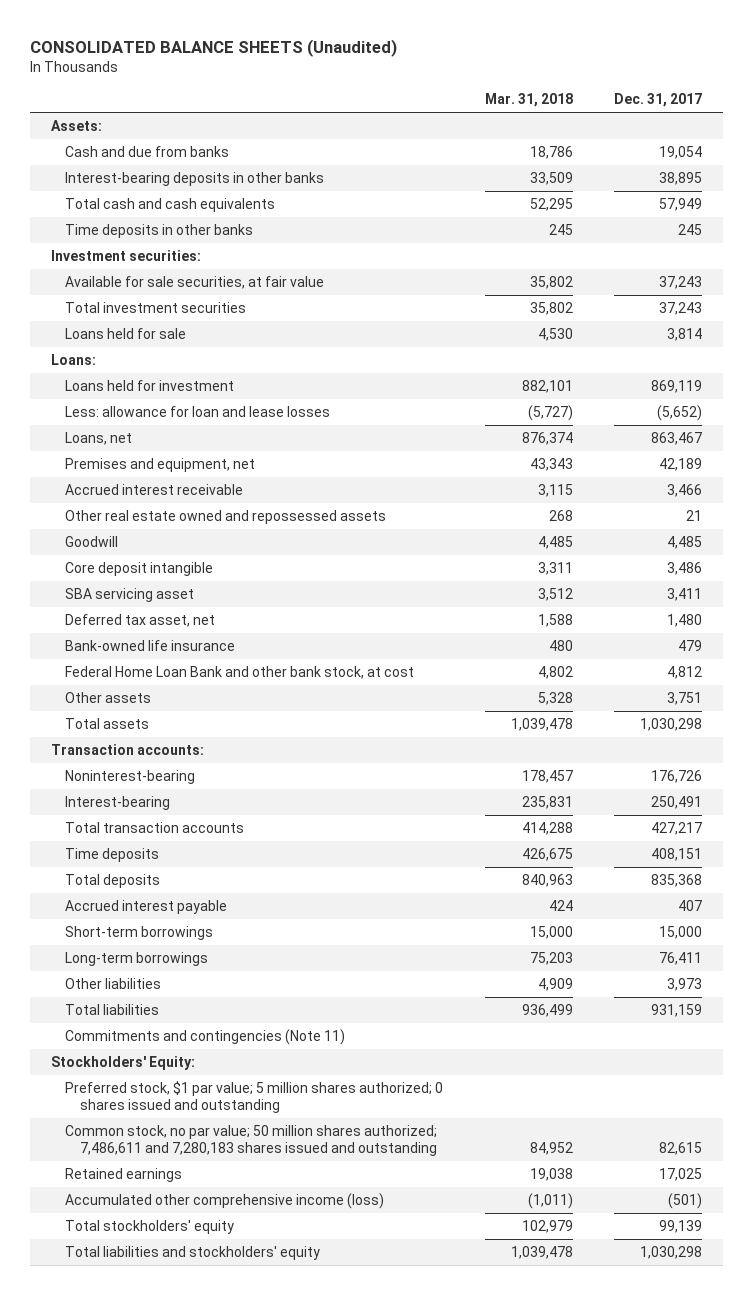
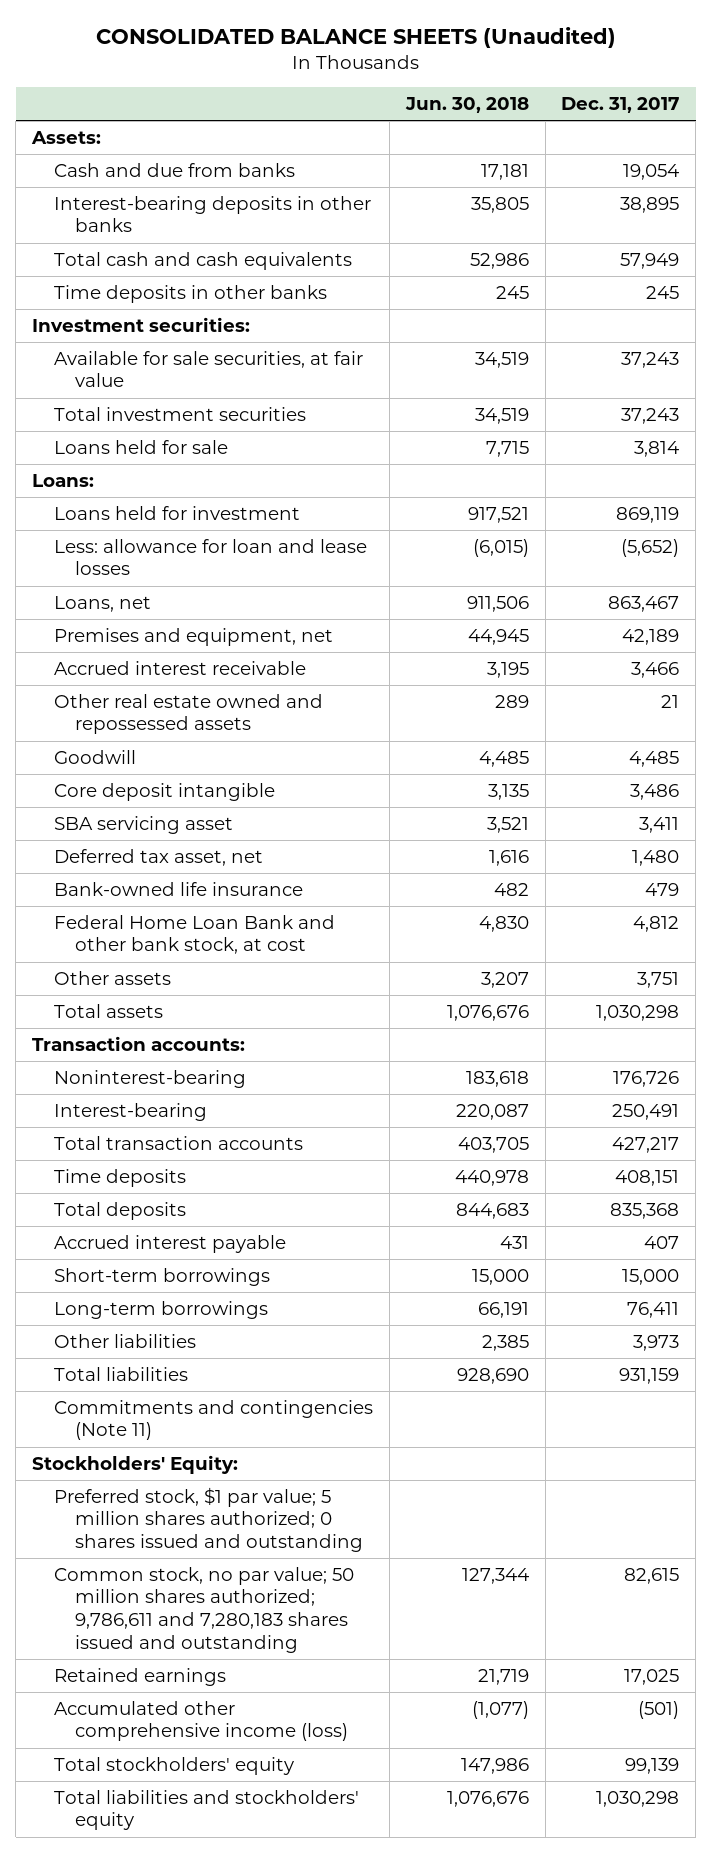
[484,93,573,108] Mar. 31, 2018 -> none
none -> [404,97,529,114] Jun. 30, 2018
[65,1125,438,1157] Common stock, no par value; 50 million shares authorized; 7,486,611 and 7,280,183 shares issued and outstanding -> [53,1566,354,1653] Common stock, no par value; 50 million shares authorized; 9,786,611 and 7,280,183 shares issued and outstanding

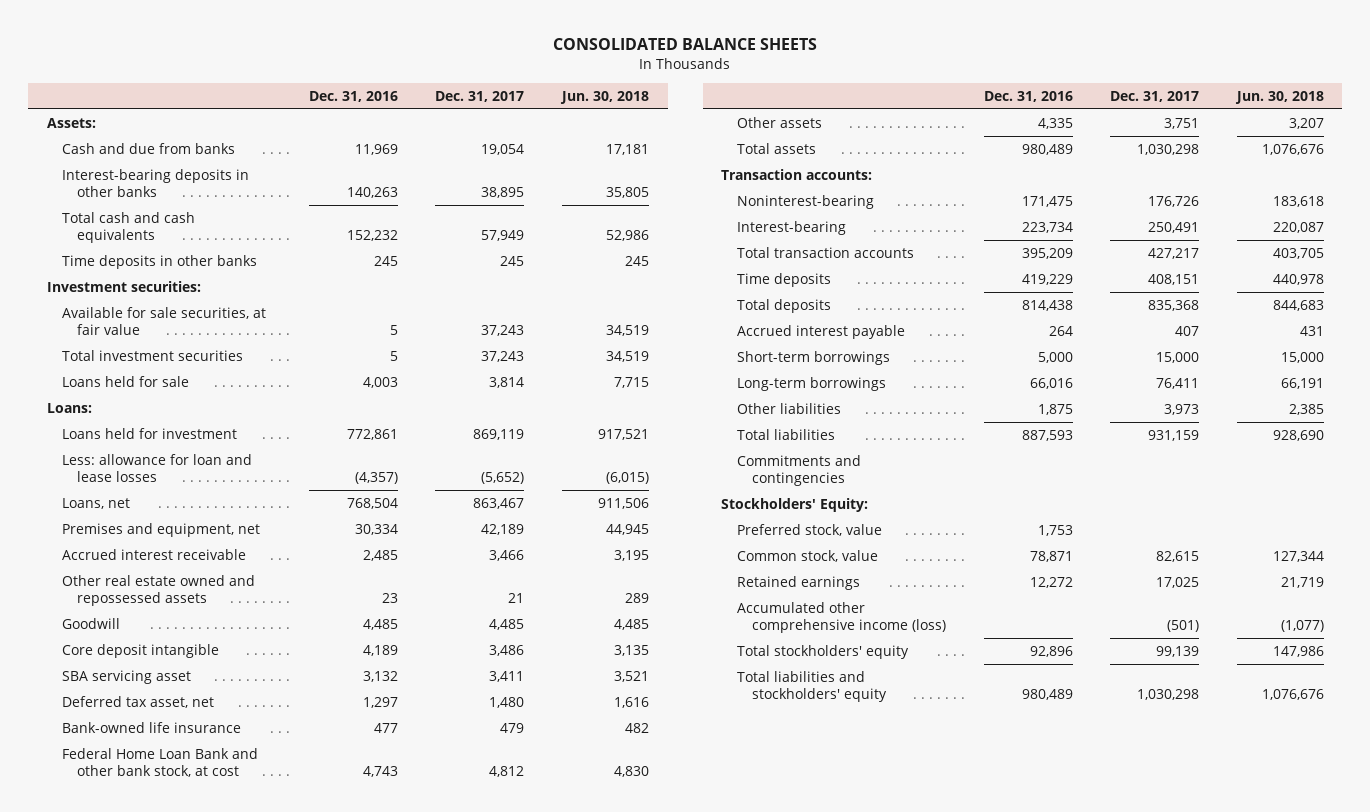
[95,26,616,48] CONSOLIDATED BALANCE SHEETS (Unaudited) -> [553,37,818,50] CONSOLIDATED BALANCE SHEETS
none -> [308,90,398,102] Dec. 31, 2016
[53,1399,373,1441] Commitments and contingencies (Note 11) -> [736,454,861,487] Commitments and contingencies
[53,1486,364,1553] Preferred stock, $1 par value; 5 million shares authorized; 0 shares issued and outstanding -> [736,523,882,536] Preferred stock, value
[53,1566,354,1653] Common stock, no par value; 50 million shares authorized; 9,786,611 and 7,280,183 shares issued and outstanding -> [736,549,878,562] Common stock, value

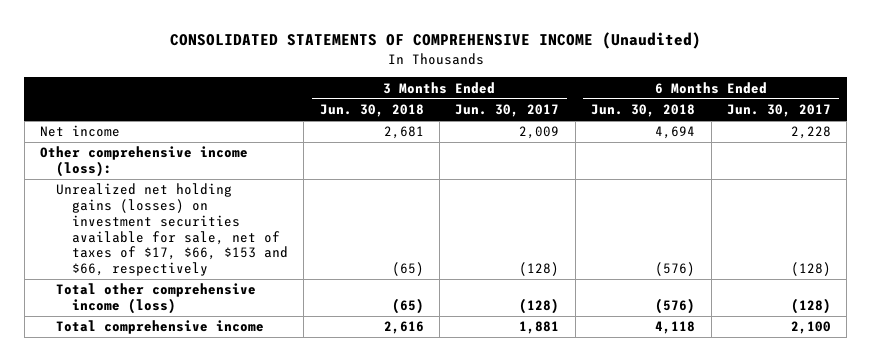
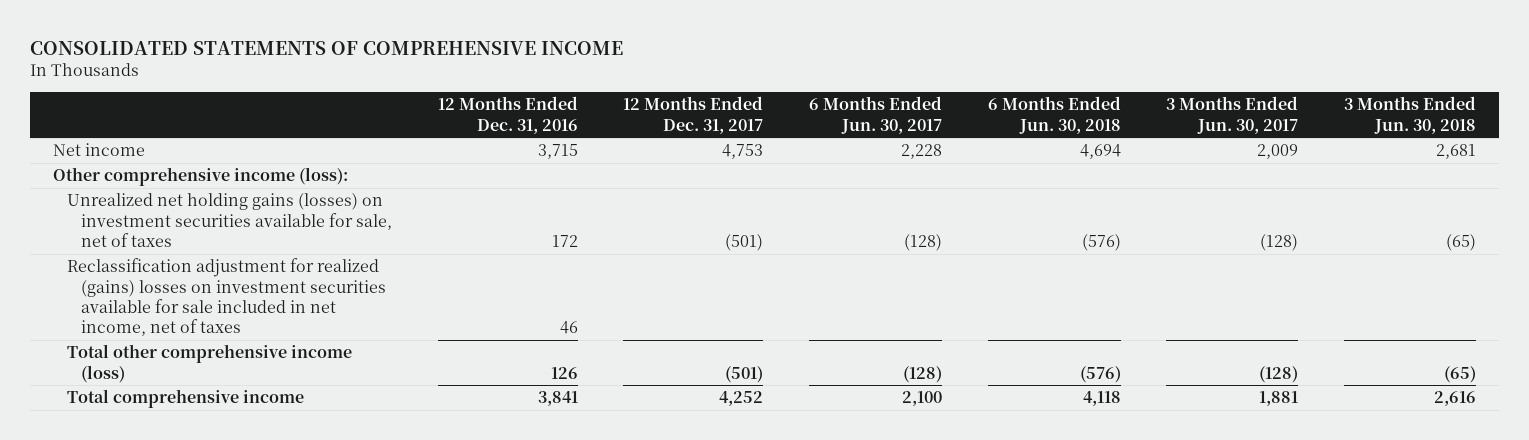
[169,32,701,50] CONSOLIDATED STATEMENTS OF COMPREHENSIVE INCOME (Unaudited) -> [30,40,624,55] CONSOLIDATED STATEMENTS OF COMPREHENSIVE INCOME
none -> [437,96,578,134] 12 Months Ended Dec. 31, 2016
none -> [623,96,764,134] 12 Months Ended Dec. 31, 2017
[55,183,288,276] Unrealized net holding gains (losses) on investment securities available for sale, net of taxes of $17, $66, $153 and $66, respectively -> [66,193,392,247] Unrealized net holding gains (losses) on investment securities available for sale, net of taxes
none -> [66,258,386,337] Reclassification adjustment for realized (gains) losses on investment securities available for sale included in net income, net of taxes

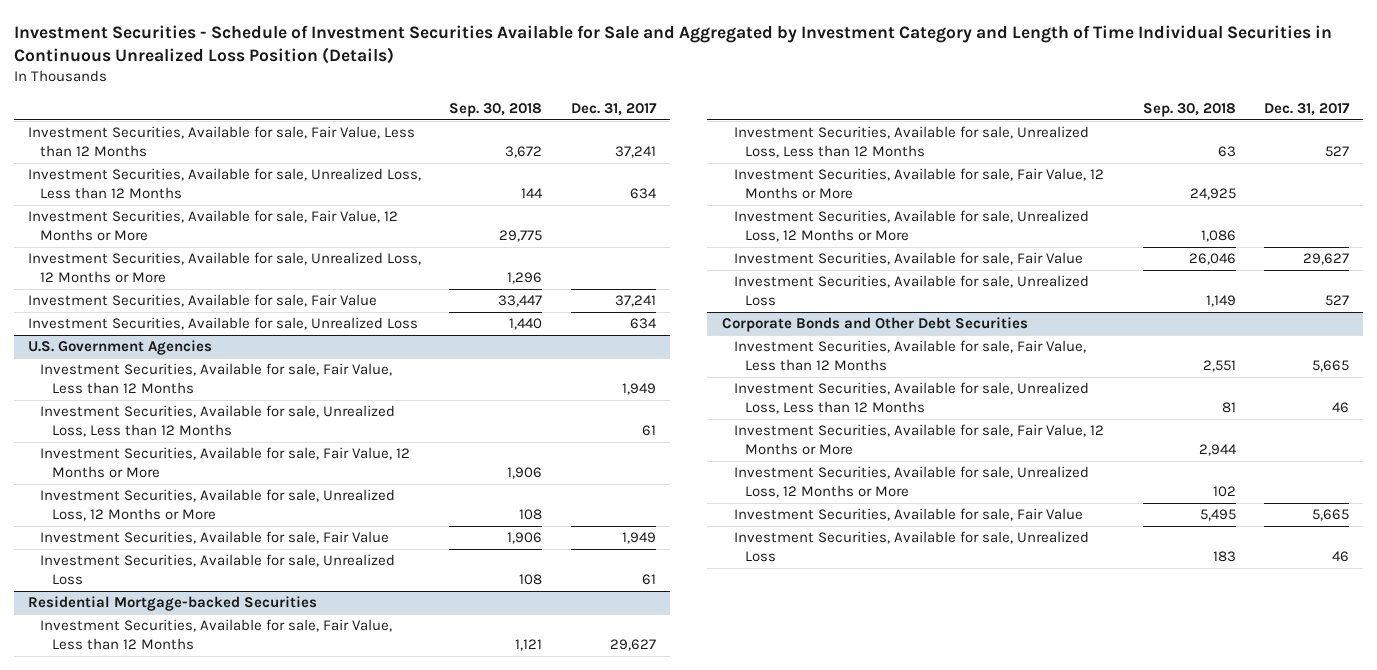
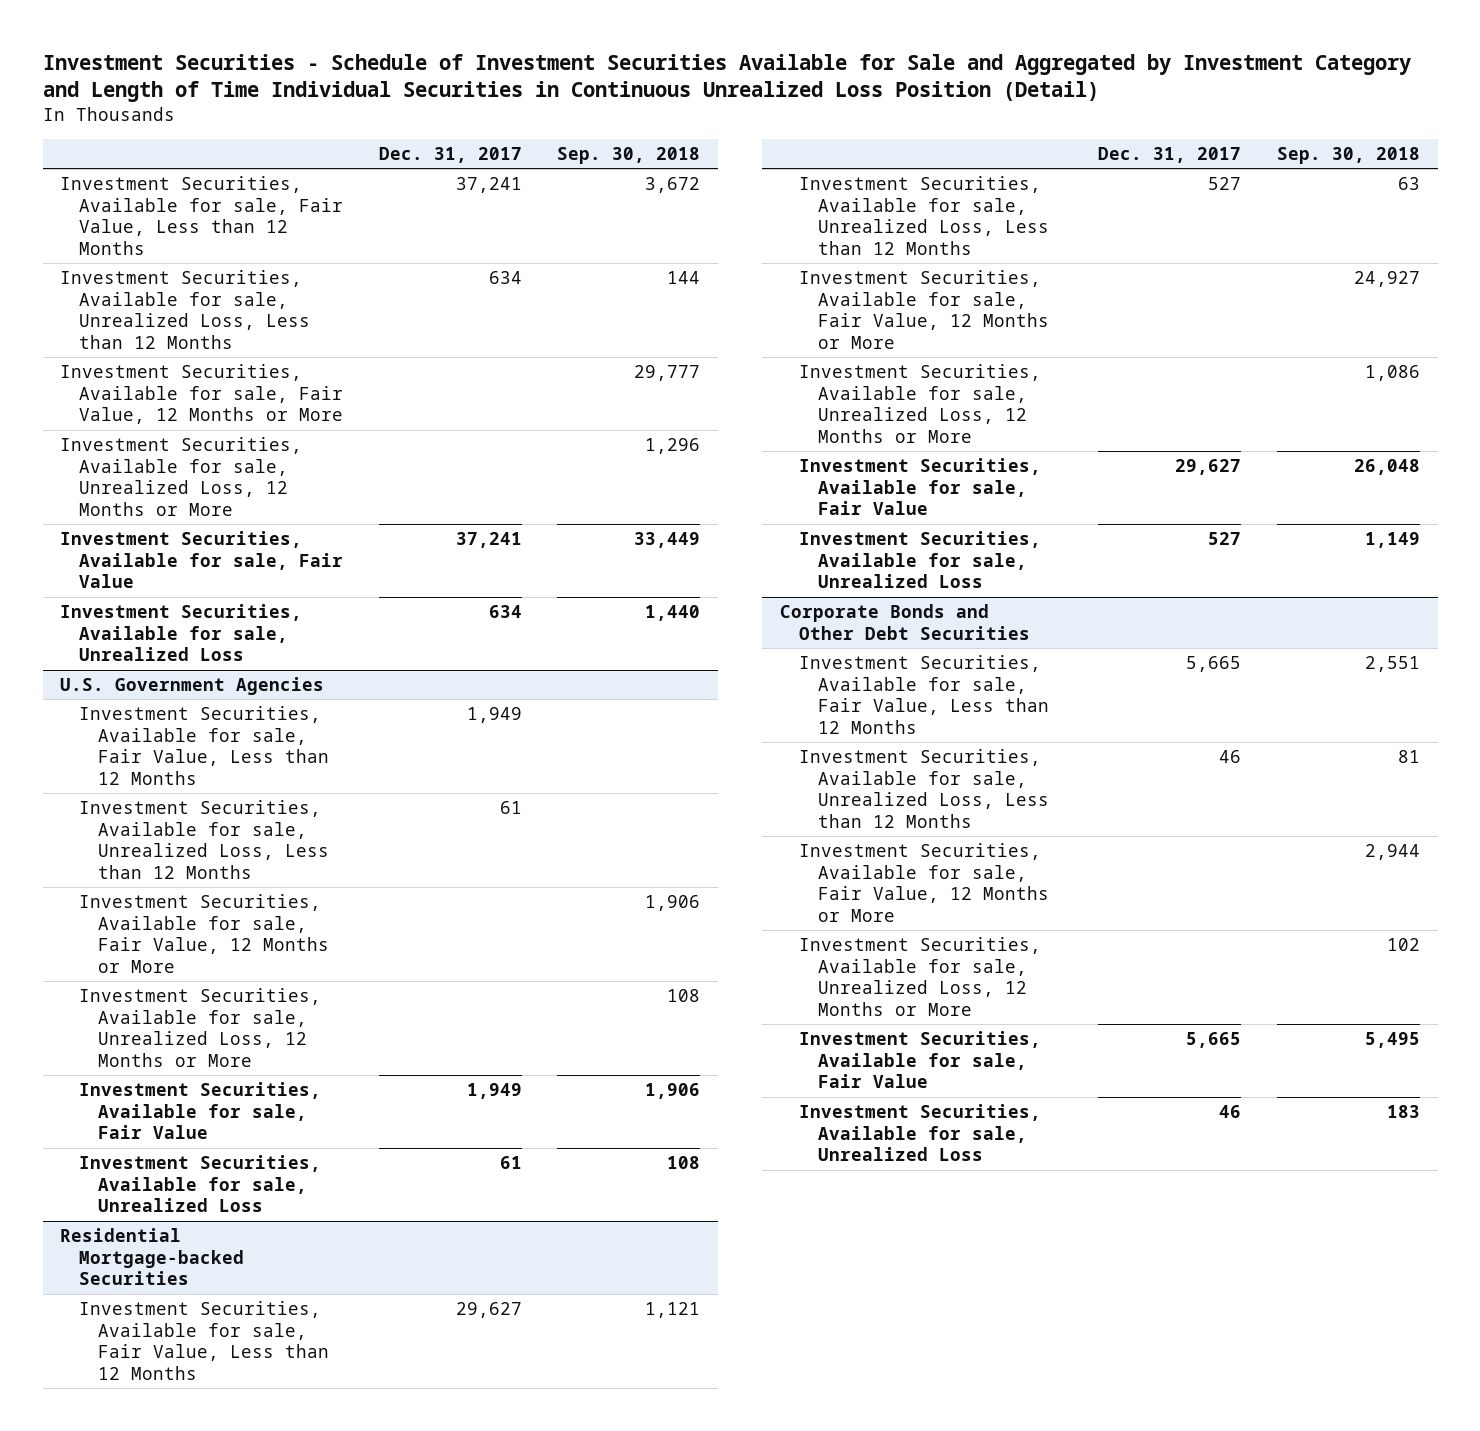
[14,24,1333,64] Investment Securities - Schedule of Investment Securities Available for Sale and Aggregated by Investment Category and Length of Time Individual Securities in Continuous Unrealized Loss Position (Details) -> [42,53,1411,103] Investment Securities - Schedule of Investment Securities Available for Sale and Aggregated by Investment Category and Length of Time Individual Securities in Continuous Unrealized Loss Position (Detail)
[499,229,543,242] 29,775 -> [634,365,701,382] 29,777
[498,295,543,308] 33,447 -> [634,532,701,549] 33,449
[1189,187,1236,200] 24,925 -> [1354,271,1421,288] 24,927
[1188,253,1236,266] 26,046 -> [1354,459,1421,476] 26,048

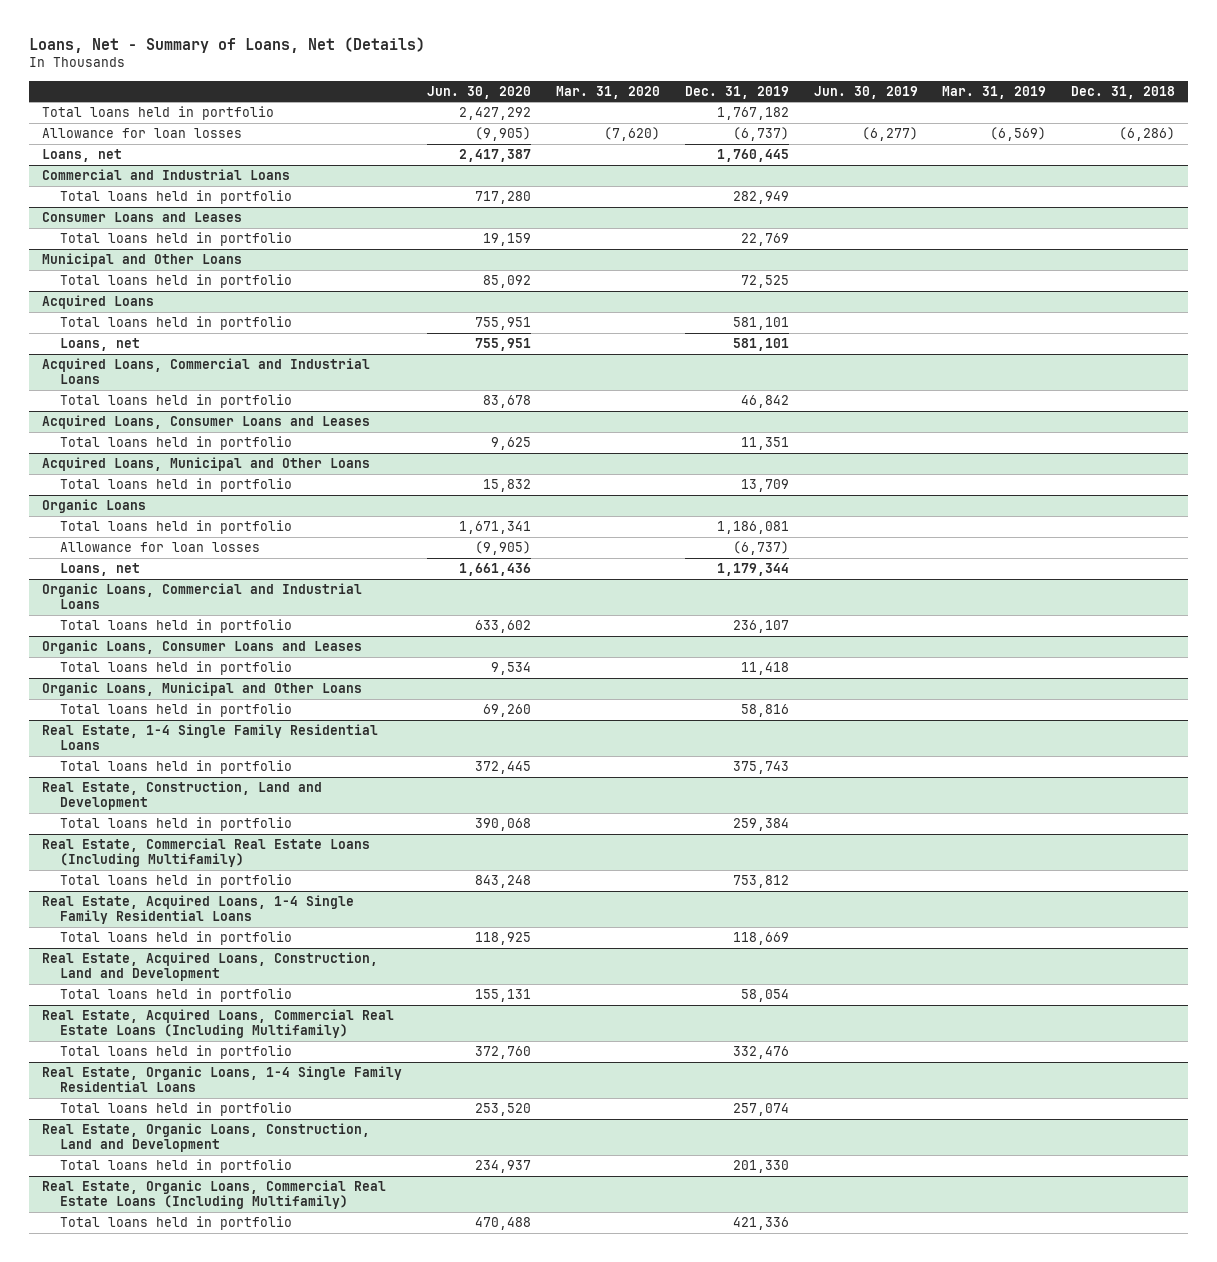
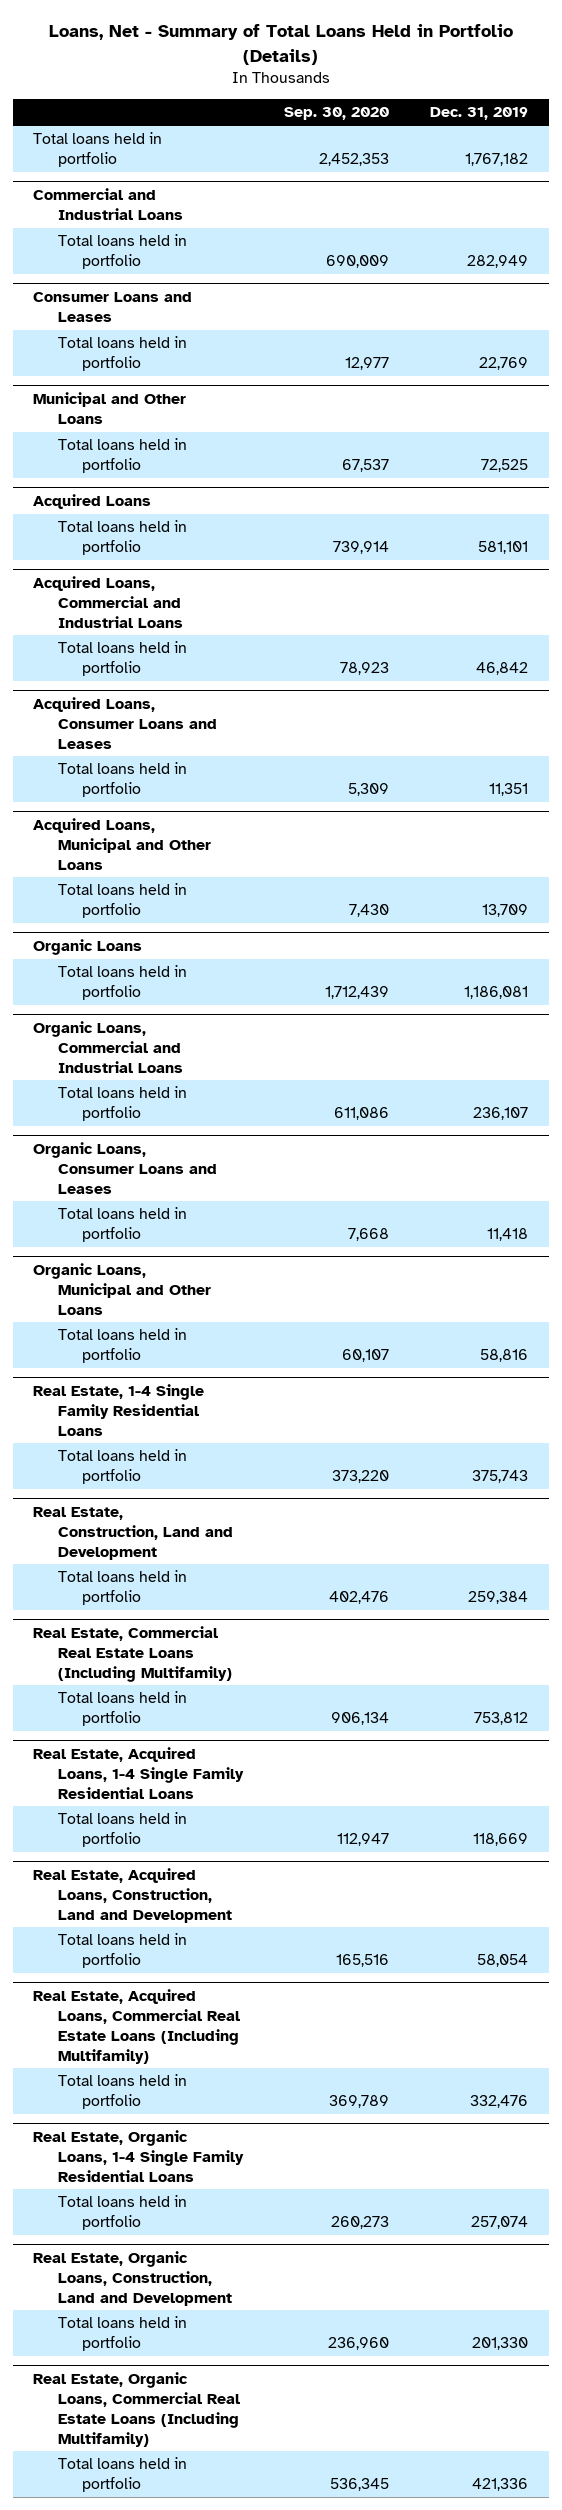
[29,36,426,53] Loans, Net - Summary of Loans, Net (Details) -> [48,24,513,65] Loans, Net - Summary of Total Loans Held in Portfolio (Details)
[426,85,531,99] Jun. 30, 2020 -> none
[555,85,660,99] Mar. 31, 2020 -> none
[813,85,918,99] Jun. 30, 2019 -> none
[942,85,1047,99] Mar. 31, 2019 -> none
[1071,85,1176,99] Dec. 31, 2018 -> none
none -> [284,107,390,121] Sep. 30, 2020
[41,128,242,139] Allowance for loan losses -> none
[41,149,122,163] Loans, net -> none
[59,338,140,352] Loans, net -> none
[59,542,260,553] Allowance for loan losses -> none
[59,563,140,577] Loans, net -> none

